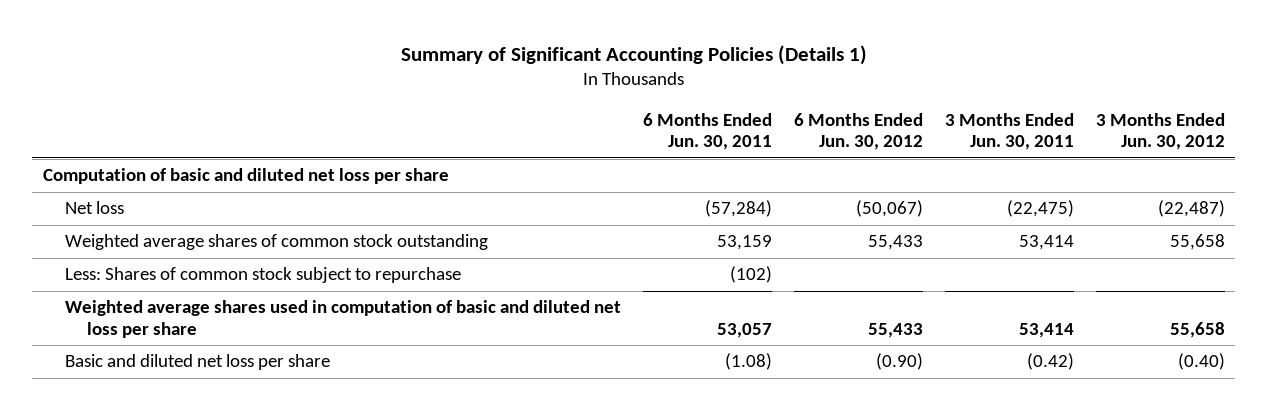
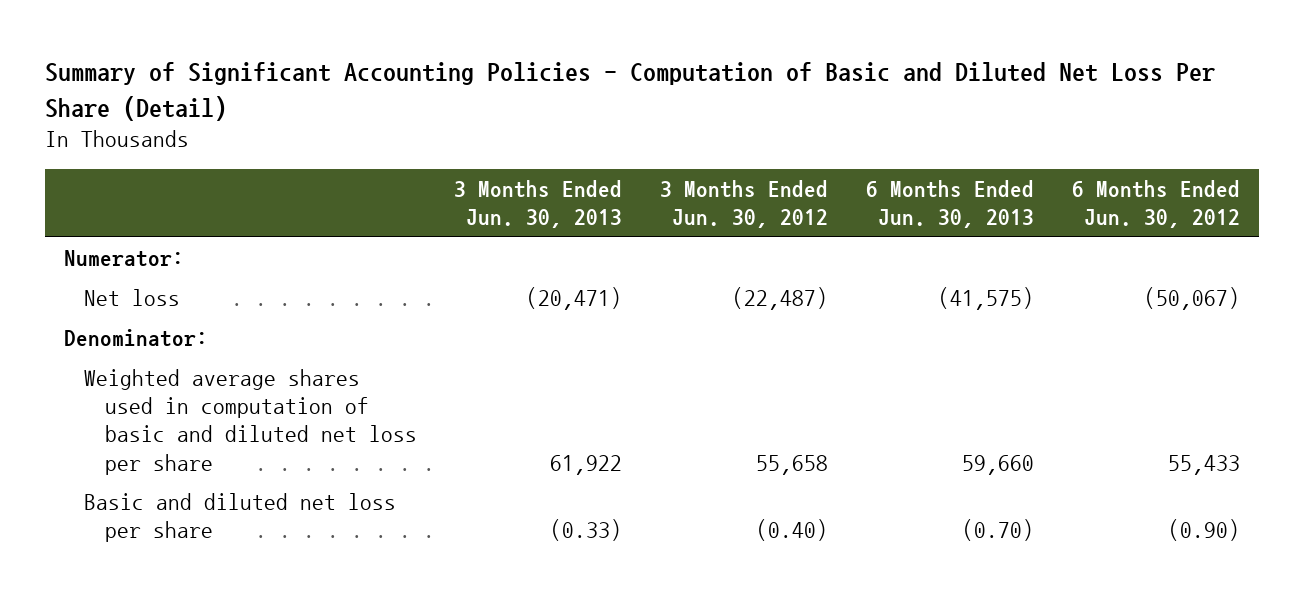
[400,44,867,65] Summary of Significant Accounting Policies (Details 1) -> [45,62,1216,121] Summary of Significant Accounting Policies - Computation of Basic and Diluted Net Loss Per Share (Detail)
[643,113,773,151] 6 Months Ended Jun. 30, 2011 -> none
[944,113,1074,151] 3 Months Ended Jun. 30, 2011 -> none
none -> [454,179,623,228] 3 Months Ended Jun. 30, 2013
none -> [865,179,1034,228] 6 Months Ended Jun. 30, 2013
[43,168,450,185] Computation of basic and diluted net loss per share -> none
none -> [64,250,185,268] Numerator:
[65,234,489,251] Weighted average shares of common stock outstanding -> none
[65,267,462,284] Less: Shares of common stock subject to repurchase -> none
none -> [64,329,209,348] Denominator:

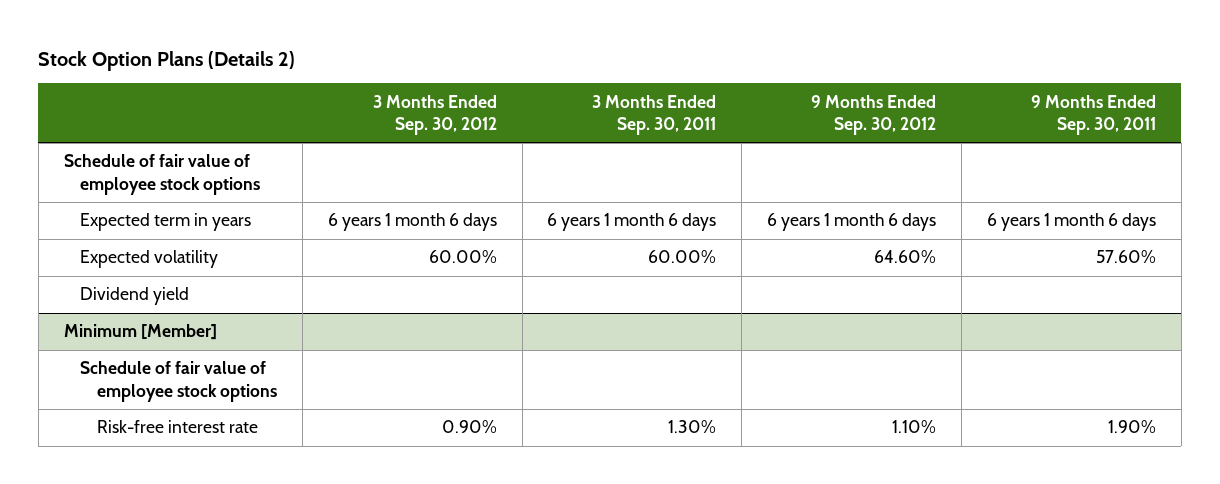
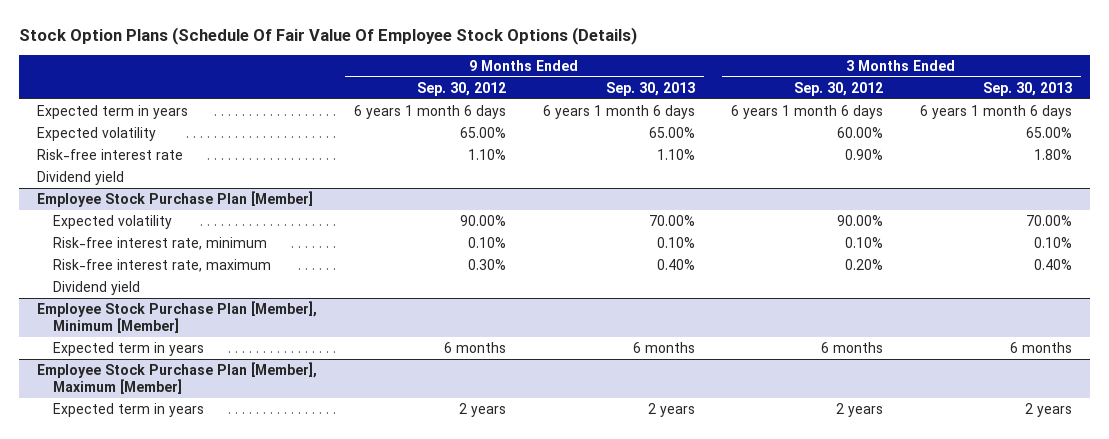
[38,50,296,71] Stock Option Plans (Details 2) -> [19,27,638,46] Stock Option Plans (Schedule Of Fair Value Of Employee Stock Options (Details)
[592,94,717,136] 3 Months Ended Sep. 30, 2011 -> none
[1030,94,1156,136] 9 Months Ended Sep. 30, 2011 -> none
none -> [605,81,695,96] Sep. 30, 2013
none -> [982,81,1072,96] Sep. 30, 2013
[63,154,261,196] Schedule of fair value of employee stock options -> none
[63,324,217,341] Minimum [Member] -> none
[80,361,278,403] Schedule of fair value of employee stock options -> none
[874,250,937,264] 64.60% -> [460,126,507,138] 65.00%
[80,287,190,306] Dividend yield -> [37,170,125,185] Dividend yield
none -> [37,190,314,207] Employee Stock Purchase Plan [Member]
none -> [52,214,172,229] Expected volatility
none -> [52,236,267,250] Risk-free interest rate, minimum
none -> [52,258,271,272] Risk-free interest rate, maximum
none -> [52,280,140,295] Dividend yield
none -> [37,300,318,334] Employee Stock Purchase Plan [Member], Minimum [Member]
none -> [52,341,204,356] Expected term in years
none -> [37,361,318,395] Employee Stock Purchase Plan [Member], Maximum [Member]
none -> [52,402,204,417] Expected term in years

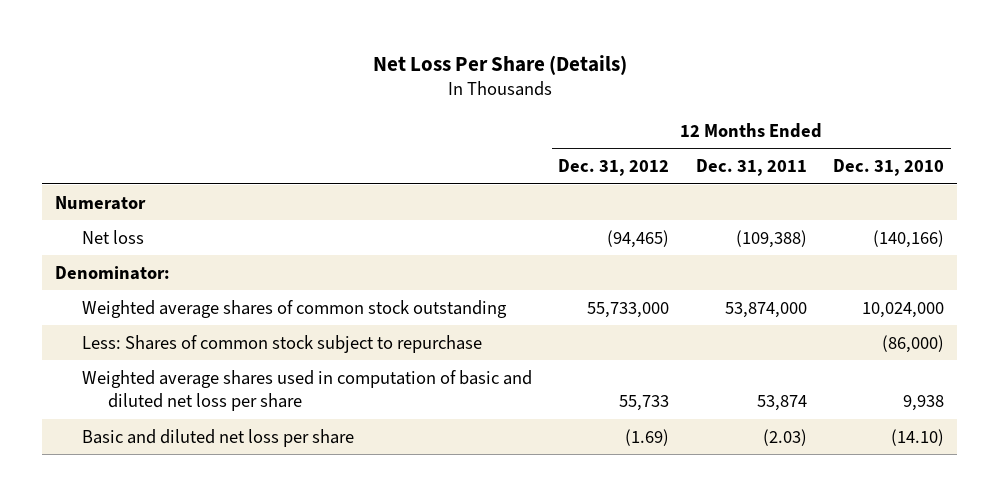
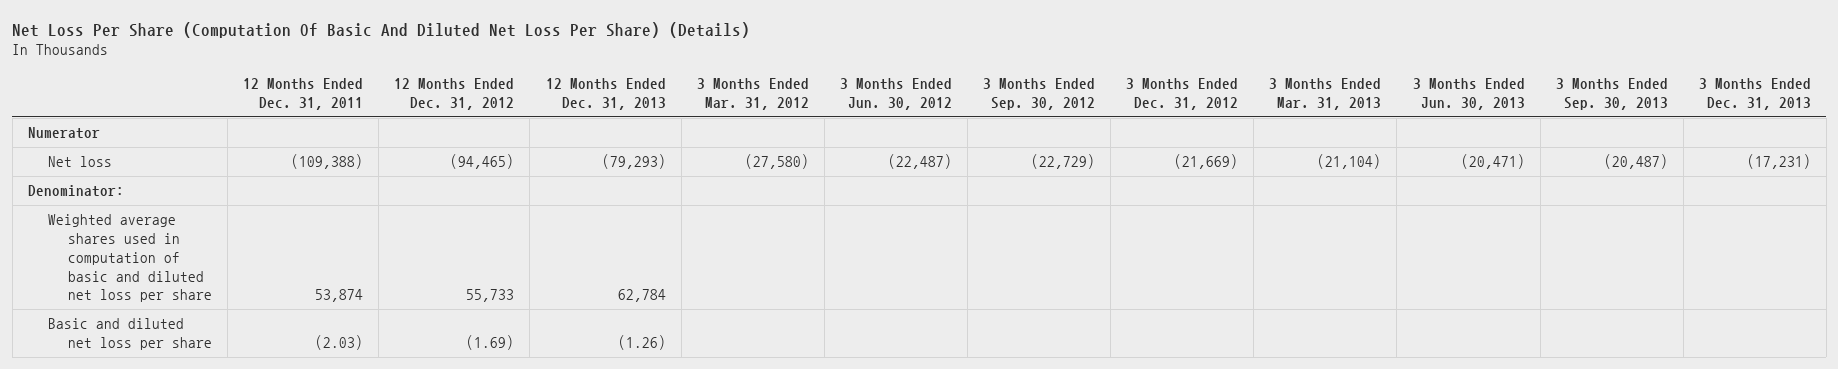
[372,54,627,75] Net Loss Per Share (Details) -> [12,21,751,38] Net Loss Per Share (Computation Of Basic And Diluted Net Loss Per Share) (Details)
[832,159,944,177] Dec. 31, 2010 -> none
none -> [545,78,666,111] 12 Months Ended Dec. 31, 2013
none -> [696,78,809,111] 3 Months Ended Mar. 31, 2012
none -> [839,78,952,111] 3 Months Ended Jun. 30, 2012
none -> [983,78,1096,111] 3 Months Ended Sep. 30, 2012
none -> [1126,78,1239,111] 3 Months Ended Dec. 31, 2012
none -> [1269,78,1382,111] 3 Months Ended Mar. 31, 2013
none -> [1412,78,1525,111] 3 Months Ended Jun. 30, 2013
none -> [1555,78,1668,111] 3 Months Ended Sep. 30, 2013
none -> [1698,78,1811,111] 3 Months Ended Dec. 31, 2013
[81,299,507,318] Weighted average shares of common stock outstanding -> none
[81,334,482,353] Less: Shares of common stock subject to repurchase -> none

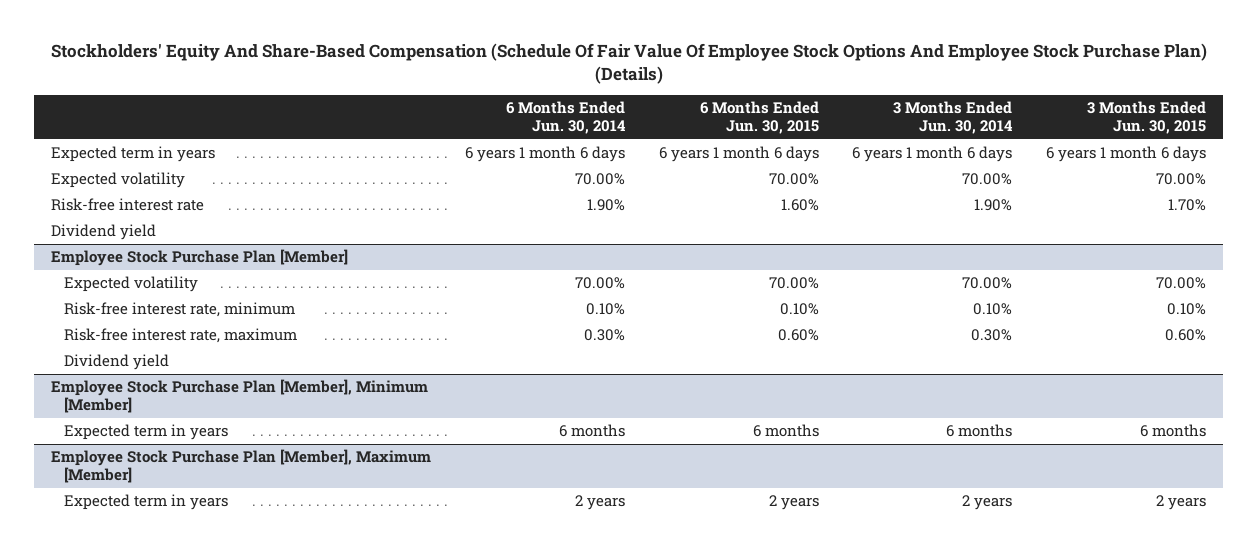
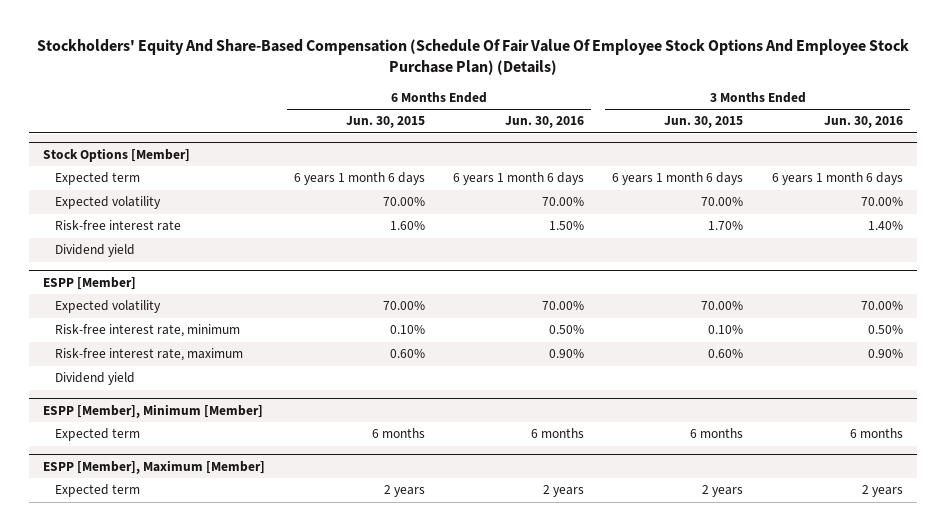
[505,101,626,135] 6 Months Ended Jun. 30, 2014 -> none
[893,101,1014,135] 3 Months Ended Jun. 30, 2014 -> none
none -> [505,116,585,129] Jun. 30, 2016
none -> [823,116,903,129] Jun. 30, 2016
none -> [43,148,191,163] Stock Options [Member]
[51,146,216,163] Expected term in years -> [55,172,141,186] Expected term
[51,249,349,267] Employee Stock Purchase Plan [Member] -> none
none -> [43,277,137,291] ESPP [Member]
[51,379,429,414] Employee Stock Purchase Plan [Member], Minimum [Member] -> none
[51,449,432,484] Employee Stock Purchase Plan [Member], Maximum [Member] -> none
none -> [43,404,264,419] ESPP [Member], Minimum [Member]
[64,424,229,441] Expected term in years -> [55,428,141,442] Expected term
none -> [43,460,266,475] ESPP [Member], Maximum [Member]
[64,494,229,511] Expected term in years -> [55,484,141,498] Expected term

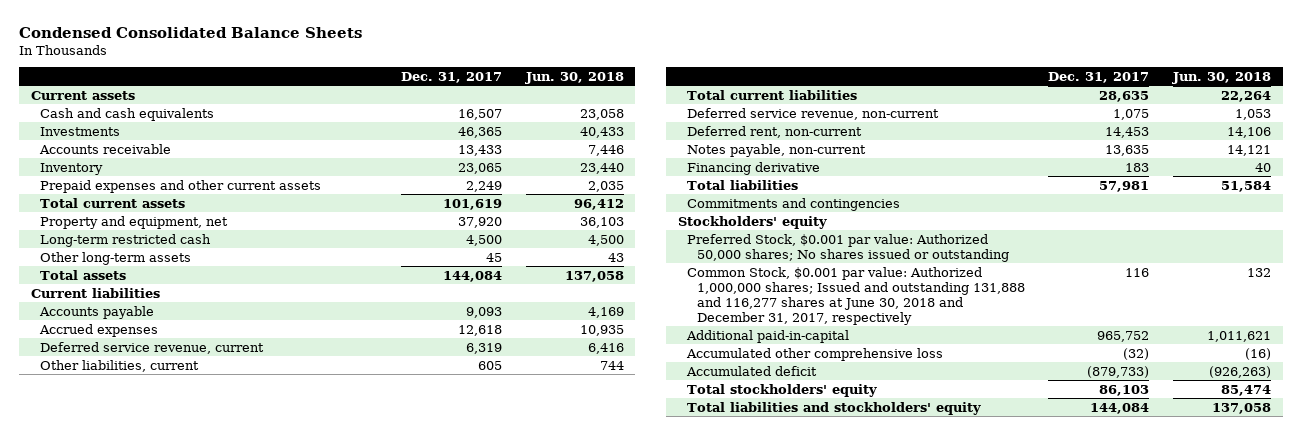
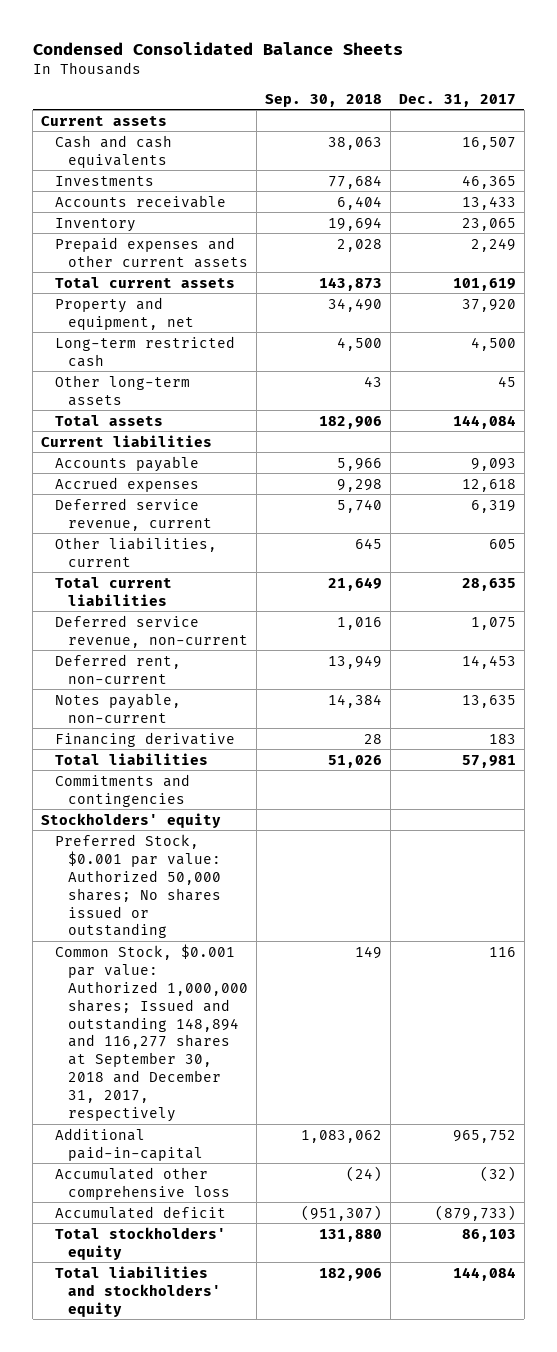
[524,71,624,84] Jun. 30, 2018 -> none
none -> [265,93,383,107] Sep. 30, 2018
[687,266,1025,325] Common Stock, $0.001 par value: Authorized 1,000,000 shares; Issued and outstanding 131,888 and 116,277 shares at June 30, 2018 and December 31, 2017, respectively -> [54,943,249,1123] Common Stock, $0.001 par value: Authorized 1,000,000 shares; Issued and outstanding 148,894 and 116,277 shares at September 30, 2018 and December 31, 2017, respectively

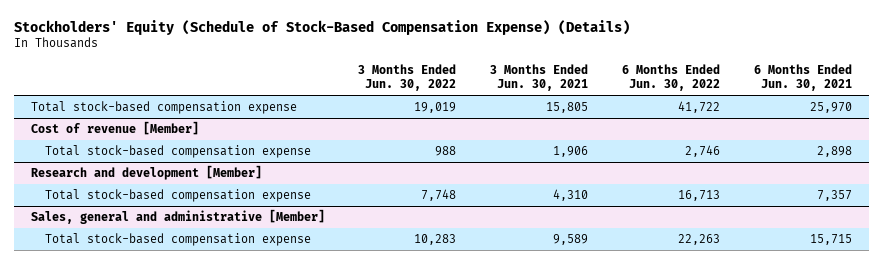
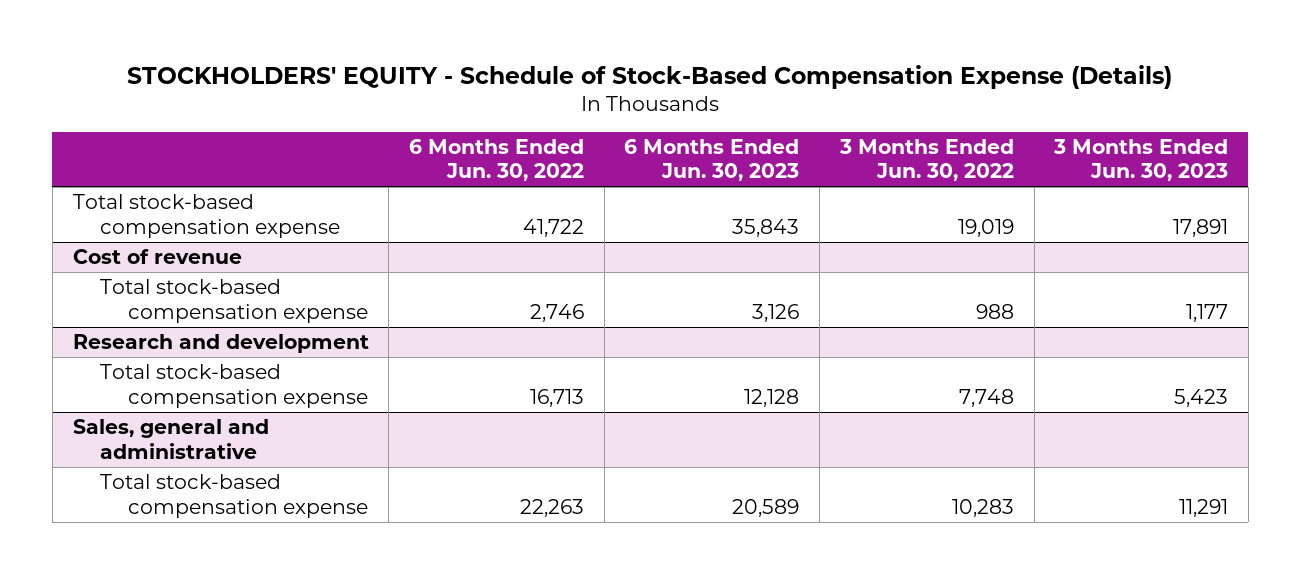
[13,19,630,35] Stockholders' Equity (Schedule of Stock-Based Compensation Expense) (Details) -> [127,64,1173,89] STOCKHOLDERS' EQUITY - Schedule of Stock-Based Compensation Expense (Details)
[490,64,589,92] 3 Months Ended Jun. 30, 2021 -> none
[754,64,853,92] 6 Months Ended Jun. 30, 2021 -> none
none -> [624,138,800,182] 6 Months Ended Jun. 30, 2023
none -> [1053,138,1229,182] 3 Months Ended Jun. 30, 2023
[30,121,199,136] Cost of revenue [Member] -> [72,249,242,265] Cost of revenue
[30,165,262,181] Research and development [Member] -> [72,334,369,354] Research and development
[30,209,325,225] Sales, general and administrative [Member] -> [72,419,269,459] Sales, general and administrative

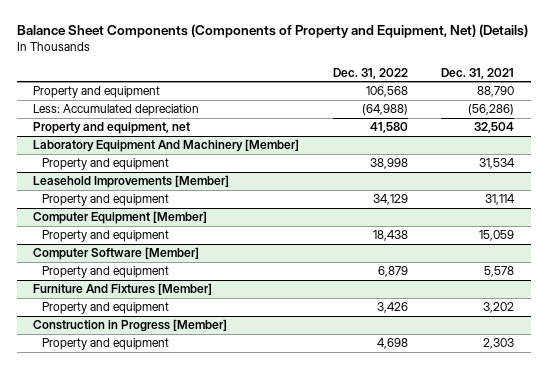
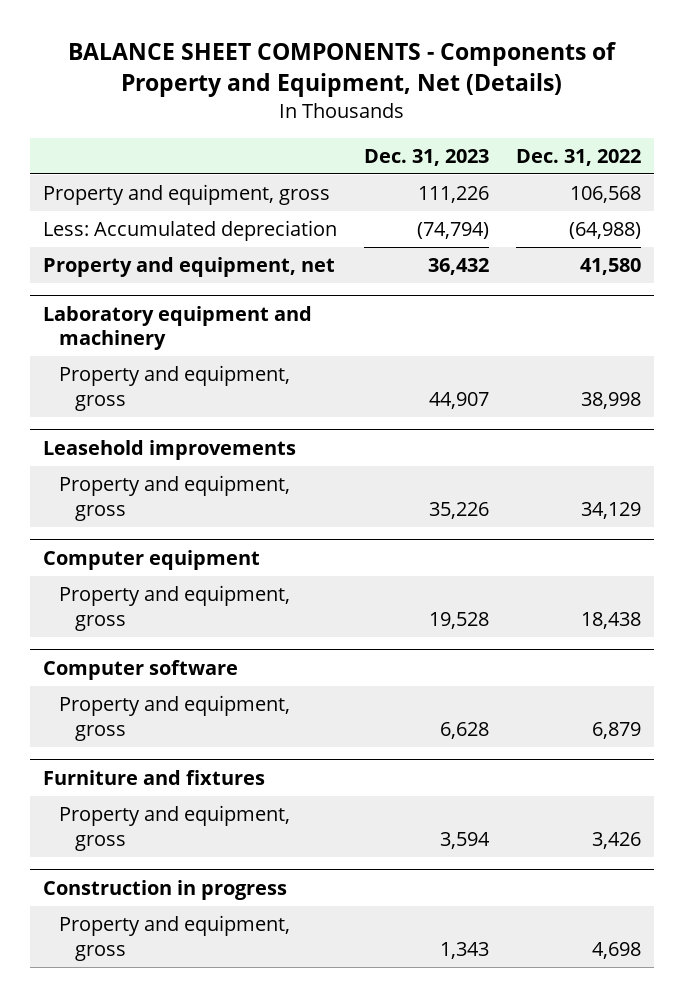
[16,24,528,39] Balance Sheet Components (Components of Property and Equipment, Net) (Details) -> [67,42,616,98] BALANCE SHEET COMPONENTS - Components of Property and Equipment, Net (Details)
[441,67,515,79] Dec. 31, 2021 -> none
none -> [363,149,489,167] Dec. 31, 2023
[33,86,161,99] Property and equipment -> [43,184,331,206] Property and equipment, gross
[33,139,300,153] Laboratory Equipment And Machinery [Member] -> [43,305,313,351] Laboratory equipment and machinery
[41,158,169,171] Property and equipment -> [59,365,291,412] Property and equipment, gross
[33,175,230,189] Leasehold Improvements [Member] -> [43,439,297,460] Leasehold improvements
[41,194,169,207] Property and equipment -> [59,475,291,522] Property and equipment, gross
[33,211,208,225] Computer Equipment [Member] -> [43,549,261,570] Computer equipment
[41,230,169,243] Property and equipment -> [59,585,291,632] Property and equipment, gross
[33,247,200,261] Computer Software [Member] -> [43,659,239,680] Computer software
[41,266,169,279] Property and equipment -> [59,695,291,742] Property and equipment, gross
[33,283,213,296] Furniture And Fixtures [Member] -> [43,769,266,785] Furniture and fixtures
[41,302,169,315] Property and equipment -> [59,805,291,852] Property and equipment, gross
[33,319,228,333] Construction in Progress [Member] -> [43,879,288,900] Construction in progress
[41,338,169,351] Property and equipment -> [59,915,291,962] Property and equipment, gross

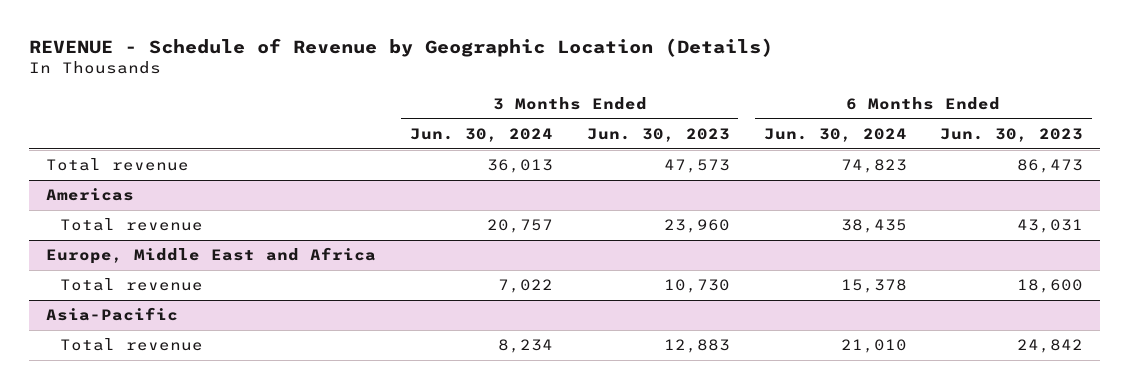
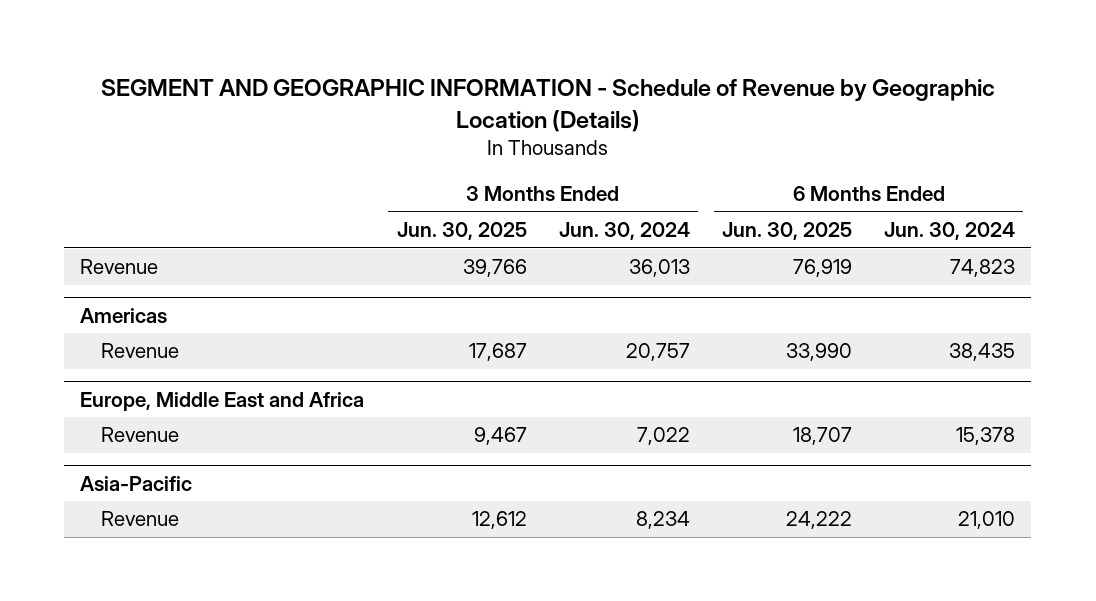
[29,37,774,57] REVENUE - Schedule of Revenue by Geographic Location (Details) -> [100,78,995,132] SEGMENT AND GEOGRAPHIC INFORMATION - Schedule of Revenue by Geographic Location (Details)
[586,128,730,143] Jun. 30, 2023 -> none
[940,128,1084,143] Jun. 30, 2023 -> none
none -> [396,222,527,241] Jun. 30, 2025
none -> [722,222,853,241] Jun. 30, 2025
[46,158,190,172] Total revenue -> [80,259,159,275] Revenue
[59,218,203,232] Total revenue -> [101,343,180,359] Revenue
[59,278,203,292] Total revenue -> [101,427,180,443] Revenue
[59,338,203,352] Total revenue -> [101,511,180,527] Revenue

